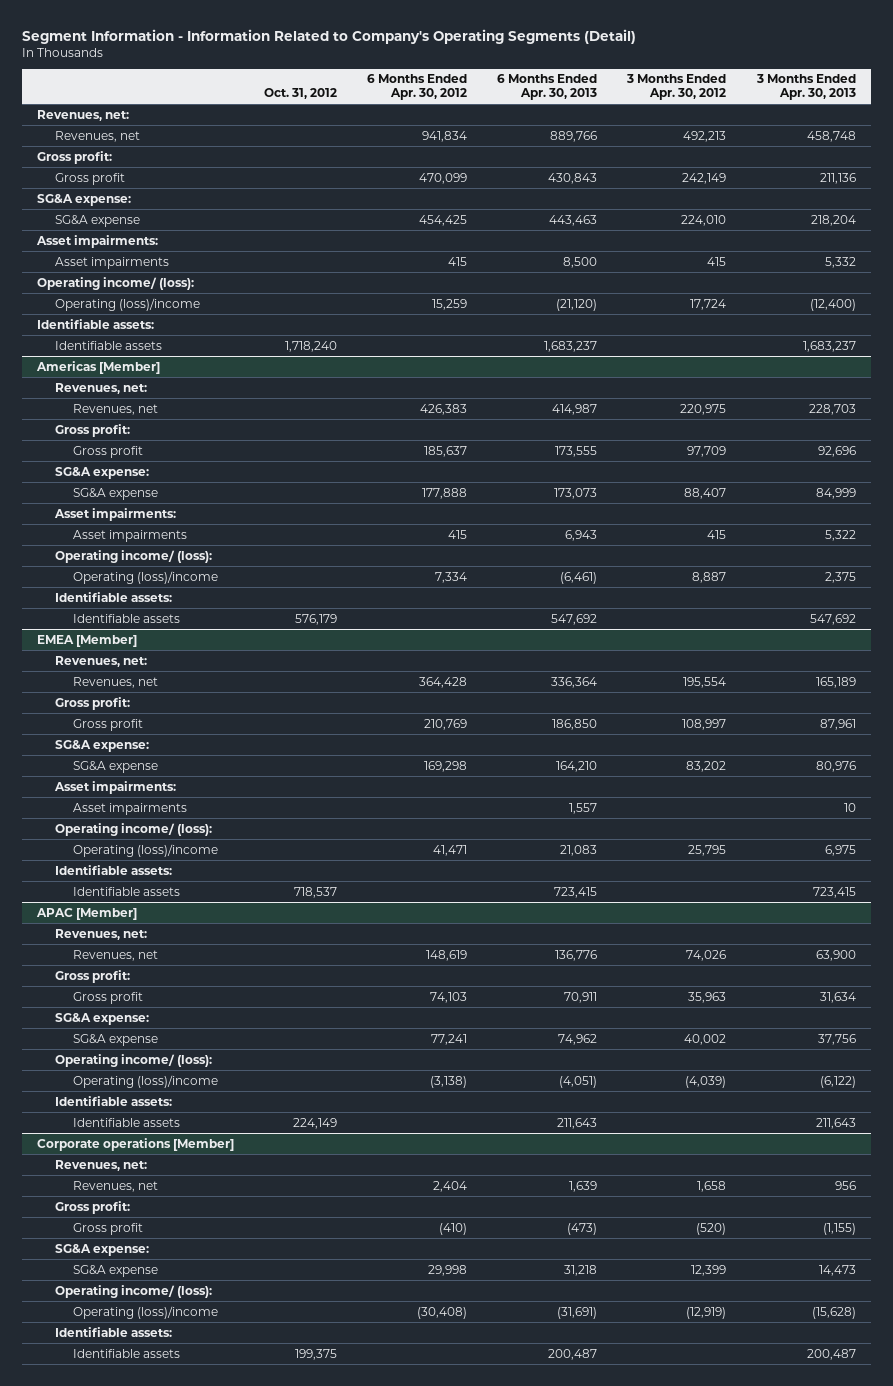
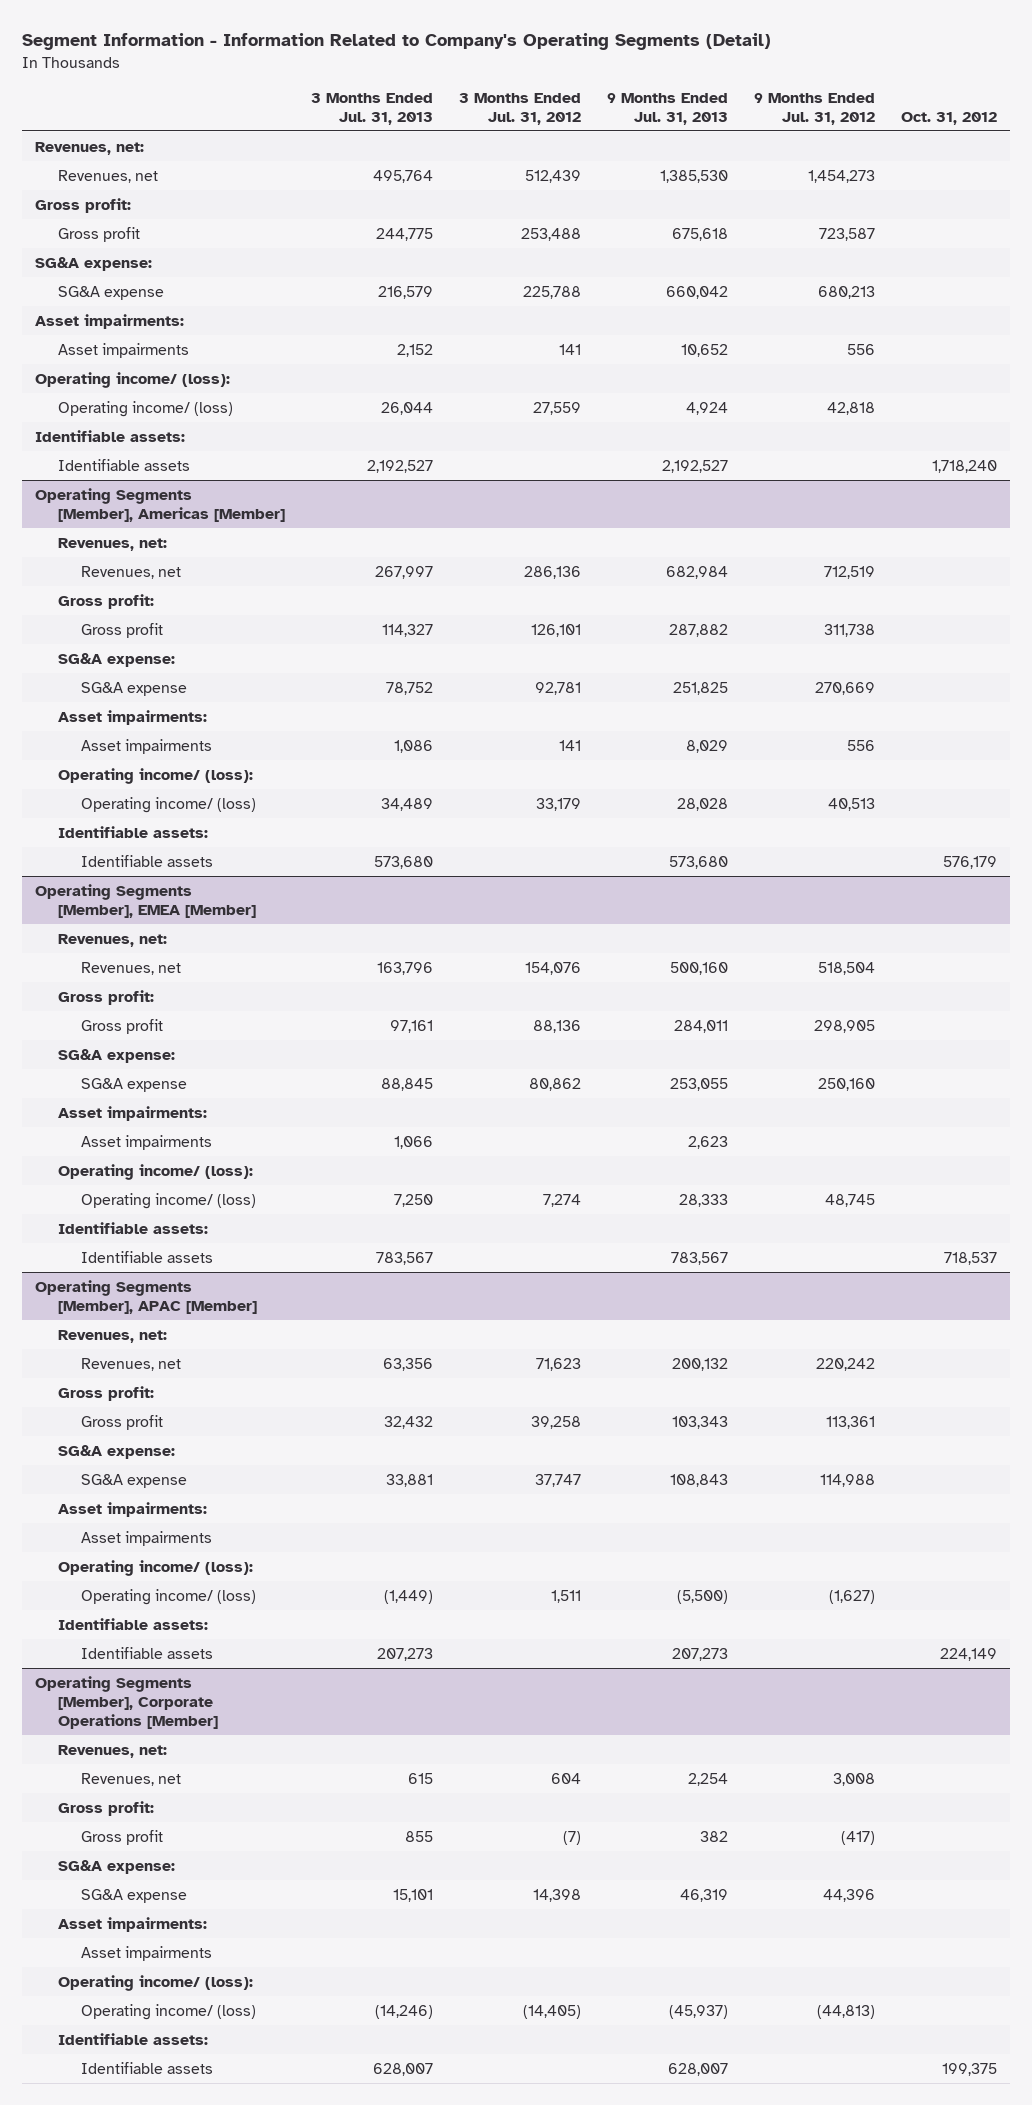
[367,74,468,101] 6 Months Ended Apr. 30, 2012 -> none
[497,74,598,101] 6 Months Ended Apr. 30, 2013 -> none
[626,74,727,101] 3 Months Ended Apr. 30, 2012 -> none
[755,74,856,101] 3 Months Ended Apr. 30, 2013 -> none
none -> [311,92,434,125] 3 Months Ended Jul. 31, 2013
none -> [459,92,582,125] 3 Months Ended Jul. 31, 2012
none -> [607,92,729,125] 9 Months Ended Jul. 31, 2013
none -> [754,92,876,125] 9 Months Ended Jul. 31, 2012
[55,297,201,311] Operating (loss)/income -> [58,400,234,417] Operating income/ (loss)
[36,360,161,374] Americas [Member] -> [35,487,286,522] Operating Segments [Member], Americas [Member]
[73,570,219,584] Operating (loss)/income -> [81,796,257,813] Operating income/ (loss)
[37,634,138,647] EMEA [Member] -> [35,883,257,918] Operating Segments [Member], EMEA [Member]
[73,843,219,857] Operating (loss)/income -> [81,1192,257,1209] Operating income/ (loss)
[36,907,138,920] APAC [Member] -> [35,1279,258,1314] Operating Segments [Member], APAC [Member]
none -> [58,1501,208,1517] Asset impairments:
none -> [81,1530,213,1546] Asset impairments
[73,1074,219,1088] Operating (loss)/income -> [81,1588,257,1605] Operating income/ (loss)
[37,1137,235,1151] Corporate operations [Member] -> [35,1675,219,1729] Operating Segments [Member], Corporate Operations [Member]
none -> [58,1916,208,1932] Asset impairments:
none -> [81,1945,213,1961] Asset impairments
[73,1305,219,1319] Operating (loss)/income -> [81,2003,257,2020] Operating income/ (loss)

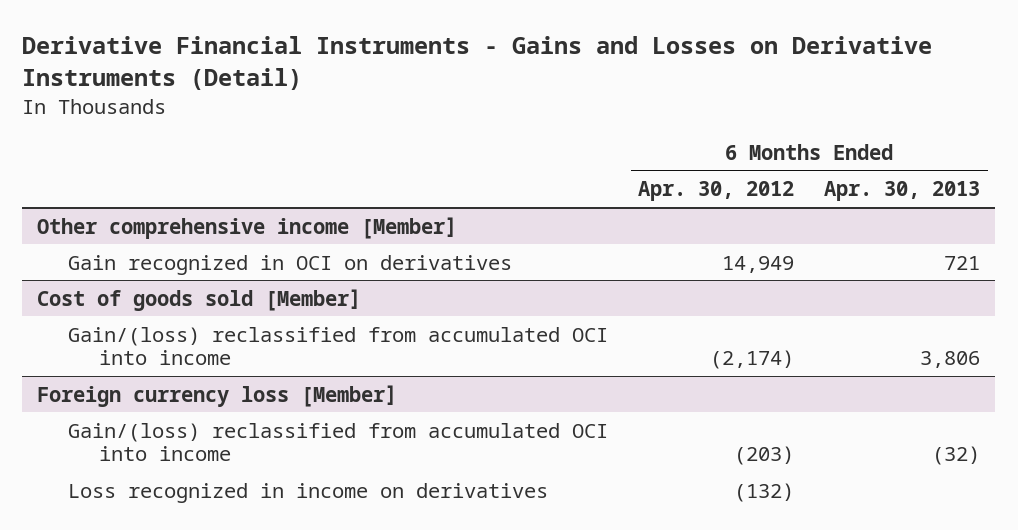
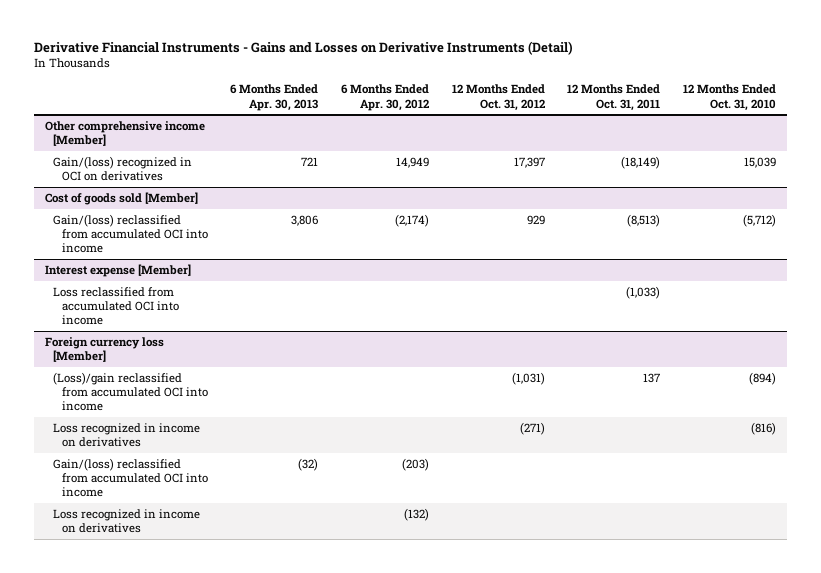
none -> [451,84,545,111] 12 Months Ended Oct. 31, 2012
none -> [567,84,661,111] 12 Months Ended Oct. 31, 2011
none -> [682,84,776,111] 12 Months Ended Oct. 31, 2010
[68,254,513,275] Gain recognized in OCI on derivatives -> [53,155,193,182] Gain/(loss) recognized in OCI on derivatives
none -> [45,263,192,277] Interest expense [Member]
none -> [53,286,179,326] Loss reclassified from accumulated OCI into income
none -> [53,371,208,412] (Loss)/gain reclassified from accumulated OCI into income
none -> [53,422,201,448] Loss recognized in income on derivatives

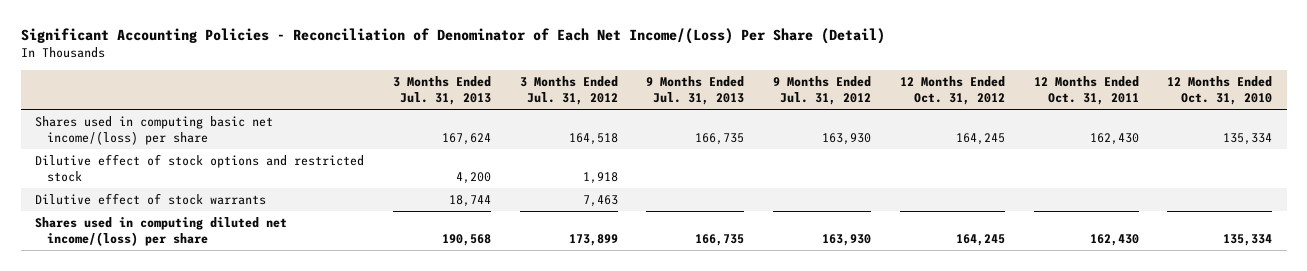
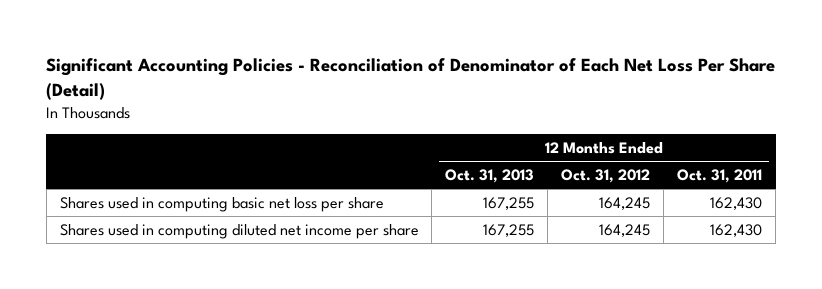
[20,28,885,45] Significant Accounting Policies - Reconciliation of Denominator of Each Net Income/(Loss) Per Share (Detail) -> [46,58,776,101] Significant Accounting Policies - Reconciliation of Denominator of Each Net Loss Per Share (Detail)
[392,75,491,105] 3 Months Ended Jul. 31, 2013 -> none
[519,75,618,105] 3 Months Ended Jul. 31, 2012 -> none
[646,75,745,105] 9 Months Ended Jul. 31, 2013 -> none
[773,75,872,105] 9 Months Ended Jul. 31, 2012 -> none
[1167,75,1273,105] 12 Months Ended Oct. 31, 2010 -> none
none -> [445,169,535,184] Oct. 31, 2013
[35,154,365,183] Dilutive effect of stock options and restricted stock -> none
[35,193,267,206] Dilutive effect of stock warrants -> none
[35,116,274,146] Shares used in computing basic net income/(loss) per share -> [59,196,384,212] Shares used in computing basic net loss per share
[35,217,288,247] Shares used in computing diluted net income/(loss) per share -> [59,223,419,239] Shares used in computing diluted net income per share

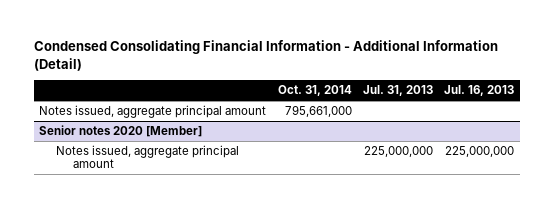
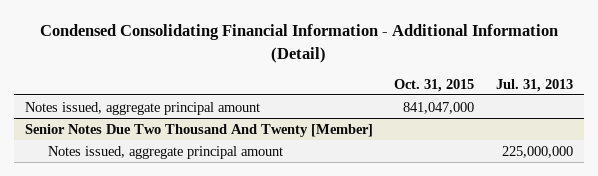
[277,85,352,97] Oct. 31, 2014 -> none
[444,85,515,97] Jul. 16, 2013 -> none
none -> [394,78,475,92] Oct. 31, 2015
[39,125,203,138] Senior notes 2020 [Member] -> [24,123,373,137] Senior Notes Due Two Thousand And Twenty [Member]

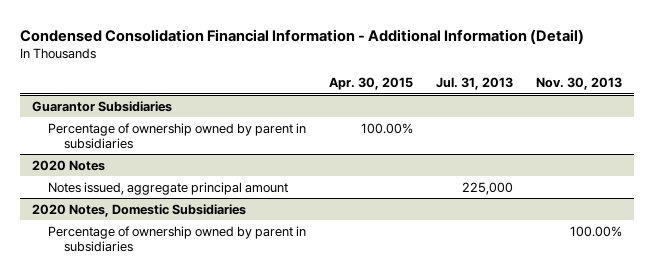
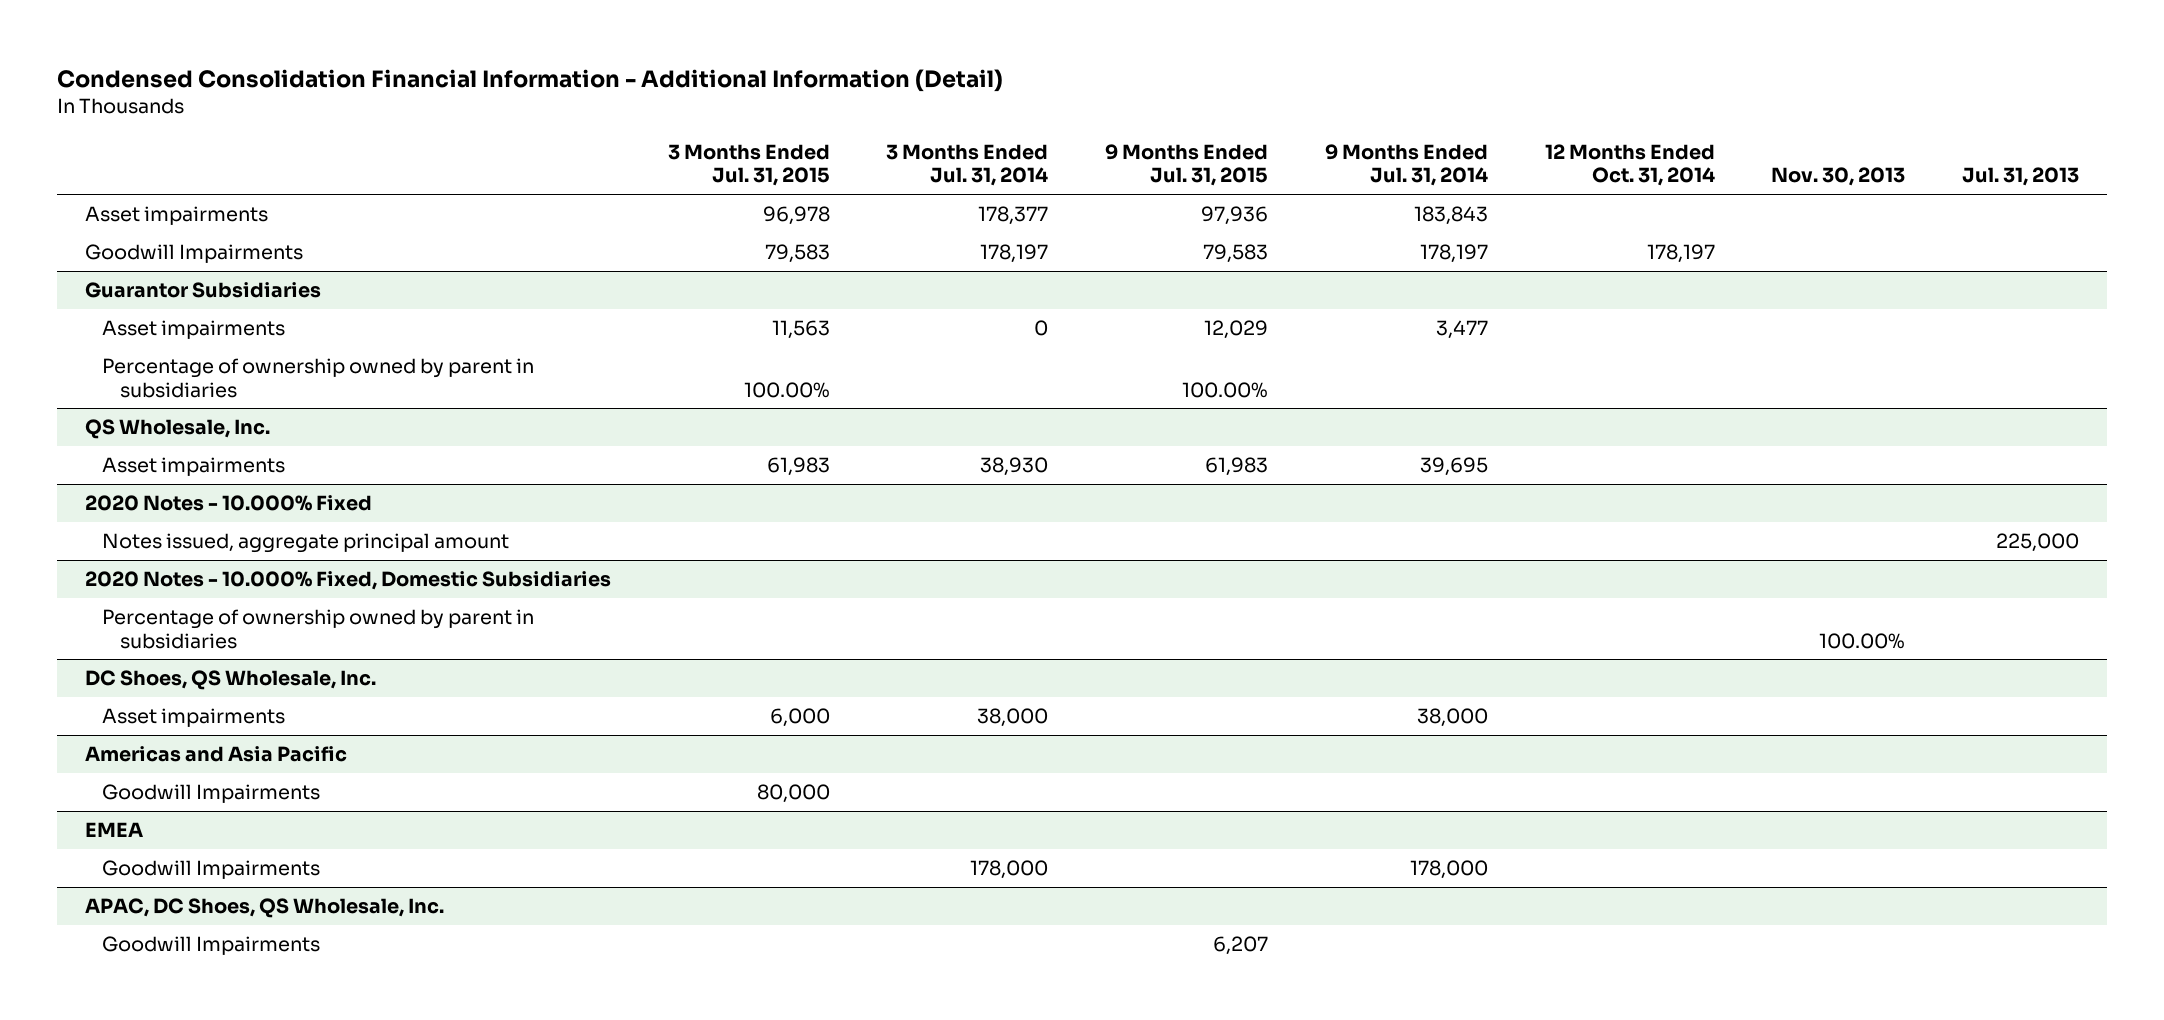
[329,77,414,91] Apr. 30, 2015 -> none
none -> [667,144,830,187] 3 Months Ended Jul. 31, 2015
none -> [886,144,1049,187] 3 Months Ended Jul. 31, 2014
none -> [1105,144,1269,187] 9 Months Ended Jul. 31, 2015
none -> [1324,144,1488,187] 9 Months Ended Jul. 31, 2014
none -> [1544,144,1715,187] 12 Months Ended Oct. 31, 2014
none -> [85,206,269,226] Asset impairments
none -> [85,244,304,264] Goodwill Impairments
none -> [102,320,286,340] Asset impairments
none -> [85,419,271,440] QS Wholesale, Inc.
none -> [102,457,286,477] Asset impairments
[31,159,105,171] 2020 Notes -> [85,495,373,512] 2020 Notes - 10.000% Fixed
[31,203,246,217] 2020 Notes, Domestic Subsidiaries -> [85,571,612,591] 2020 Notes - 10.000% Fixed, Domestic Subsidiaries
none -> [85,670,377,691] DC Shoes, QS Wholesale, Inc.
none -> [102,708,286,728] Asset impairments
none -> [85,746,348,763] Americas and Asia Pacific
none -> [102,784,321,804] Goodwill Impairments
none -> [85,822,144,838] EMEA
none -> [102,860,321,880] Goodwill Impairments
none -> [85,898,445,919] APAC, DC Shoes, QS Wholesale, Inc.
none -> [102,936,321,956] Goodwill Impairments

